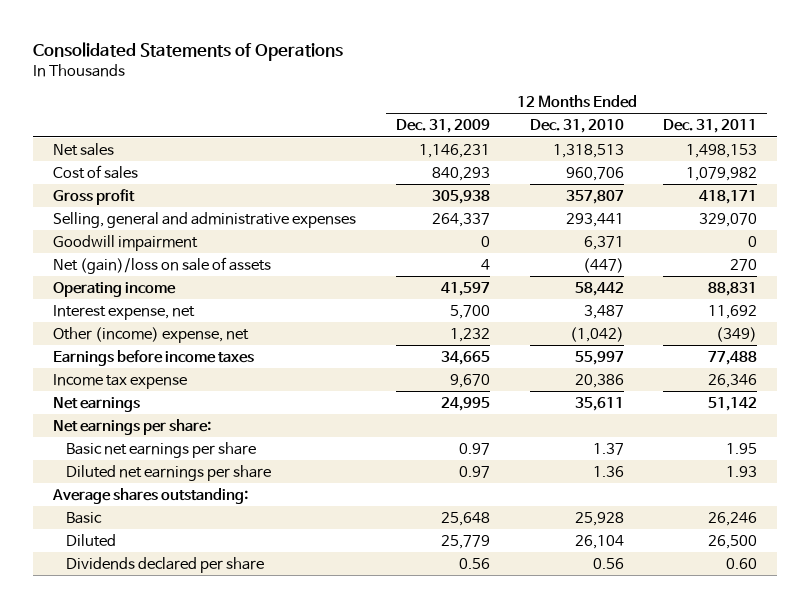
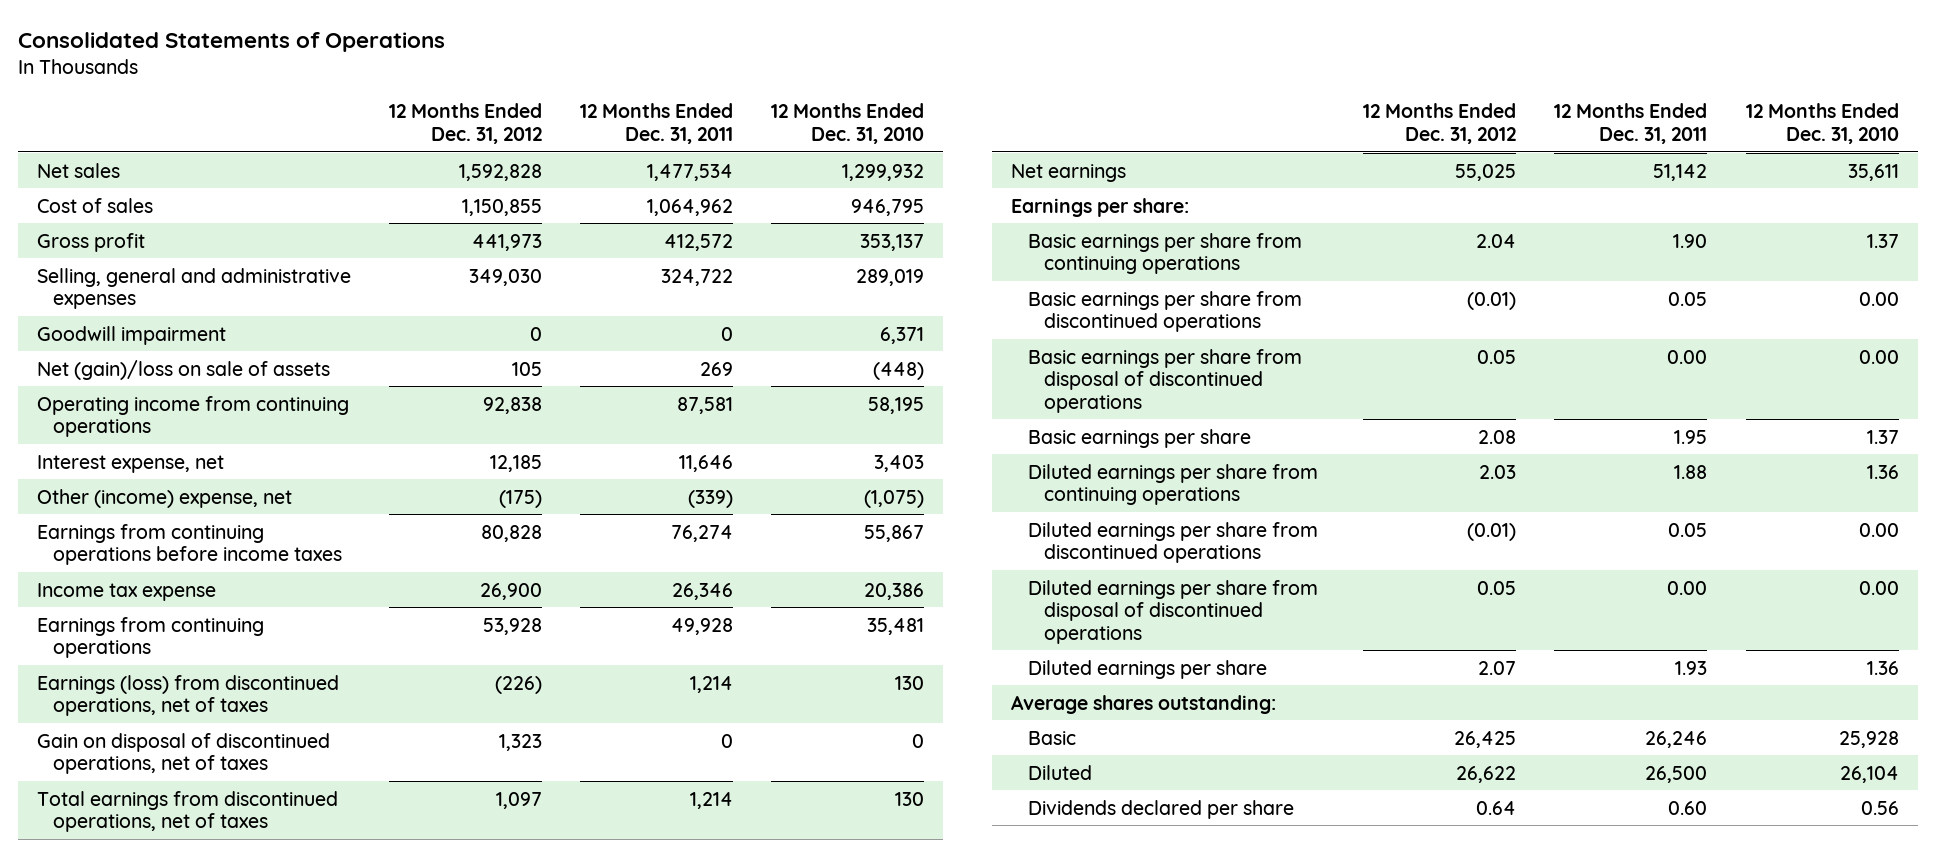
[395,119,490,134] Dec. 31, 2009 -> none
none -> [388,103,542,144] 12 Months Ended Dec. 31, 2012
[552,143,624,158] 1,318,513 -> [842,163,925,181] 1,299,932
[686,143,758,158] 1,498,153 -> [646,163,733,181] 1,477,534
[565,166,624,181] 960,706 -> [851,198,925,216] 946,795
[686,166,758,181] 1,079,982 -> [646,198,733,216] 1,064,962
[565,189,624,204] 357,807 -> [860,233,925,251] 353,137
[699,189,758,204] 418,171 -> [663,233,733,251] 412,572
[565,212,624,227] 293,441 -> [856,268,925,286] 289,019
[699,212,758,227] 329,070 -> [660,268,733,286] 324,722
[582,257,624,273] (447) -> [873,361,925,380] (448)
[730,258,758,271] 270 -> [699,361,733,376] 269
[53,281,177,297] Operating income -> [36,395,349,438] Operating income from continuing operations
[574,281,624,296] 58,442 -> [868,396,925,414] 58,195
[708,281,758,296] 88,831 -> [676,396,733,414] 87,581
[583,304,624,319] 3,487 -> [874,454,925,472] 3,403
[708,304,758,319] 11,692 -> [678,454,733,472] 11,646
[569,326,624,342] (1,042) -> [864,489,925,508] (1,075)
[716,326,758,342] (349) -> [687,489,733,508] (339)
[53,349,255,366] Earnings before income taxes -> [36,523,343,566] Earnings from continuing operations before income taxes
[574,350,624,365] 55,997 -> [864,524,925,542] 55,867
[708,350,758,365] 77,488 -> [670,524,733,542] 76,274
none -> [36,616,264,659] Earnings from continuing operations
none -> [36,674,339,717] Earnings (loss) from discontinued operations, net of taxes
none -> [36,732,330,775] Gain on disposal of discontinued operations, net of taxes
none -> [36,790,338,833] Total earnings from discontinued operations, net of taxes
[53,418,212,435] Net earnings per share: -> [1011,197,1190,217] Earnings per share:
none -> [1027,232,1302,275] Basic earnings per share from continuing operations
none -> [1027,290,1302,333] Basic earnings per share from discontinued operations
none -> [1027,348,1302,413] Basic earnings per share from disposal of discontinued operations
[65,441,256,458] Basic net earnings per share -> [1027,428,1251,448] Basic earnings per share
none -> [1027,463,1318,506] Diluted earnings per share from continuing operations
none -> [1027,521,1318,564] Diluted earnings per share from discontinued operations
none -> [1027,579,1318,644] Diluted earnings per share from disposal of discontinued operations
[65,464,271,481] Diluted net earnings per share -> [1027,659,1267,679] Diluted earnings per share

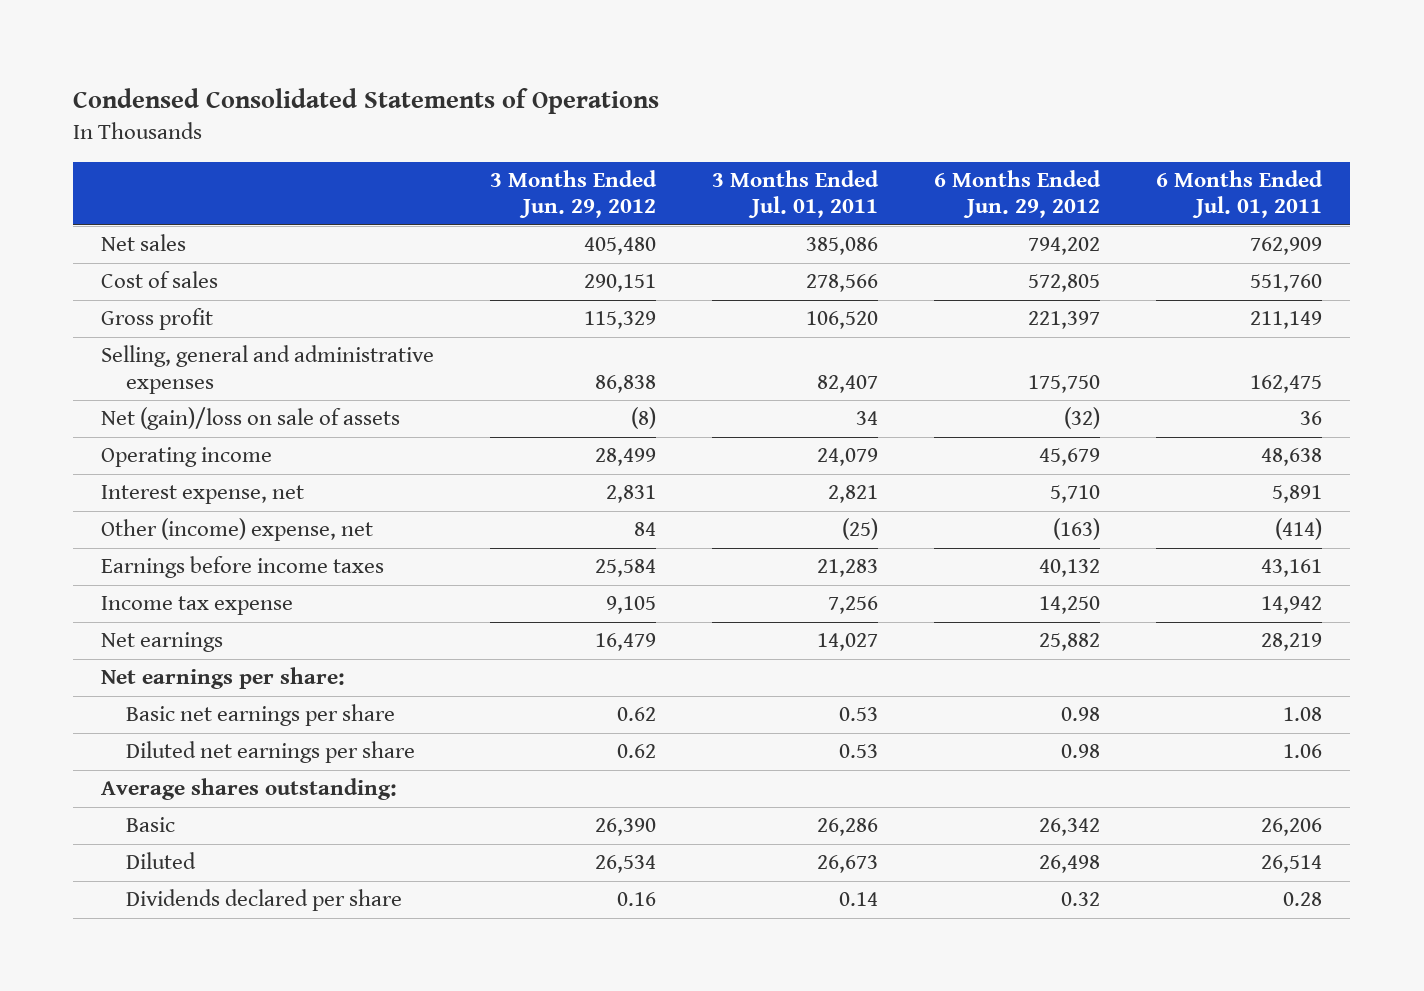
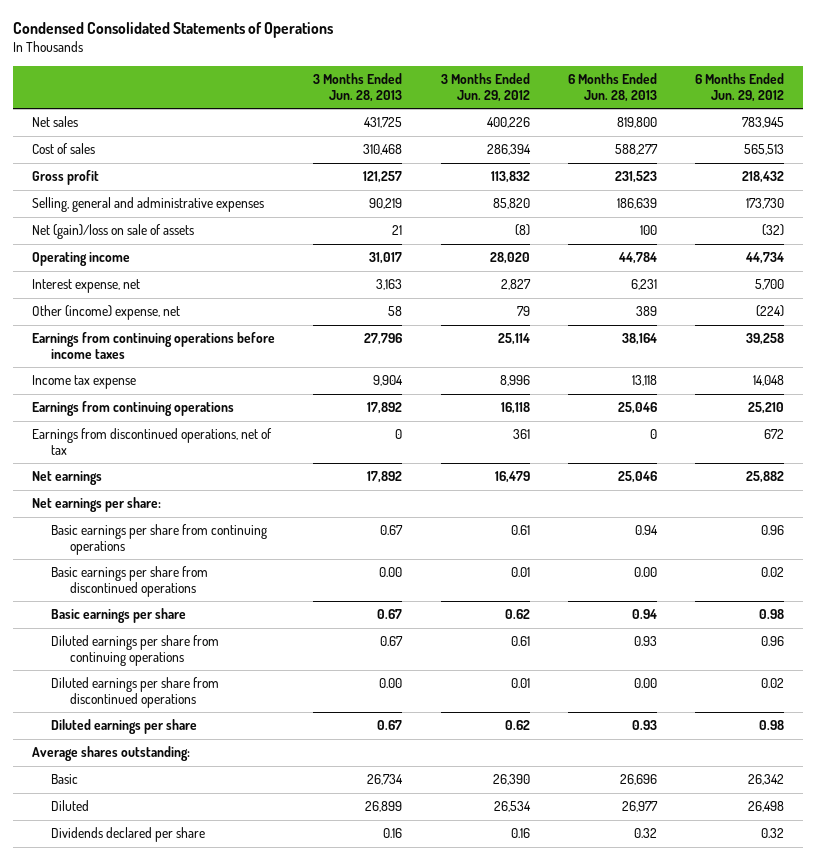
[712,170,880,219] 3 Months Ended Jul. 01, 2011 -> none
[1156,170,1324,219] 6 Months Ended Jul. 01, 2011 -> none
none -> [313,73,403,103] 3 Months Ended Jun. 28, 2013
none -> [567,73,657,103] 6 Months Ended Jun. 28, 2013
[584,237,657,256] 405,480 -> [486,117,530,129] 400,226
[1028,237,1101,256] 794,202 -> [742,117,785,129] 783,945
[584,274,657,293] 290,151 -> [486,144,531,156] 286,394
[1028,274,1101,293] 572,805 -> [744,144,785,156] 565,513
[584,311,657,330] 115,329 -> [490,171,530,184] 113,832
[1028,311,1101,330] 221,397 -> [742,171,785,184] 218,432
[595,374,657,393] 86,838 -> [492,198,530,210] 85,820
[1028,374,1101,393] 175,750 -> [746,198,785,210] 173,730
[595,448,657,467] 28,499 -> [489,252,530,265] 28,020
[1039,448,1101,467] 45,679 -> [745,252,785,265] 44,734
[606,485,657,504] 2,831 -> [500,279,531,291] 2,827
[1050,485,1101,504] 5,710 -> [755,279,785,291] 5,700
[634,522,657,537] 84 -> [516,306,530,317] 79
[1053,518,1101,541] (163) -> [756,305,785,318] (224)
[101,556,385,579] Earnings before income taxes -> [32,332,276,360] Earnings from continuing operations before income taxes
[595,559,657,578] 25,584 -> [497,333,530,346] 25,114
[1039,559,1101,578] 40,132 -> [746,333,785,346] 39,258
[606,596,657,615] 9,105 -> [499,375,530,387] 8,996
[1039,596,1101,615] 14,250 -> [753,375,785,387] 14,048
none -> [32,401,235,417] Earnings from continuing operations
none -> [32,428,273,456] Earnings from discontinued operations, net of tax
none -> [50,524,267,556] Basic earnings per share from continuing operations
none -> [50,566,208,598] Basic earnings per share from discontinued operations
[126,704,396,727] Basic net earnings per share -> [50,608,186,624] Basic earnings per share
none -> [50,635,219,667] Diluted earnings per share from continuing operations
none -> [50,677,219,709] Diluted earnings per share from discontinued operations
[126,741,416,764] Diluted net earnings per share -> [50,719,197,735] Diluted earnings per share

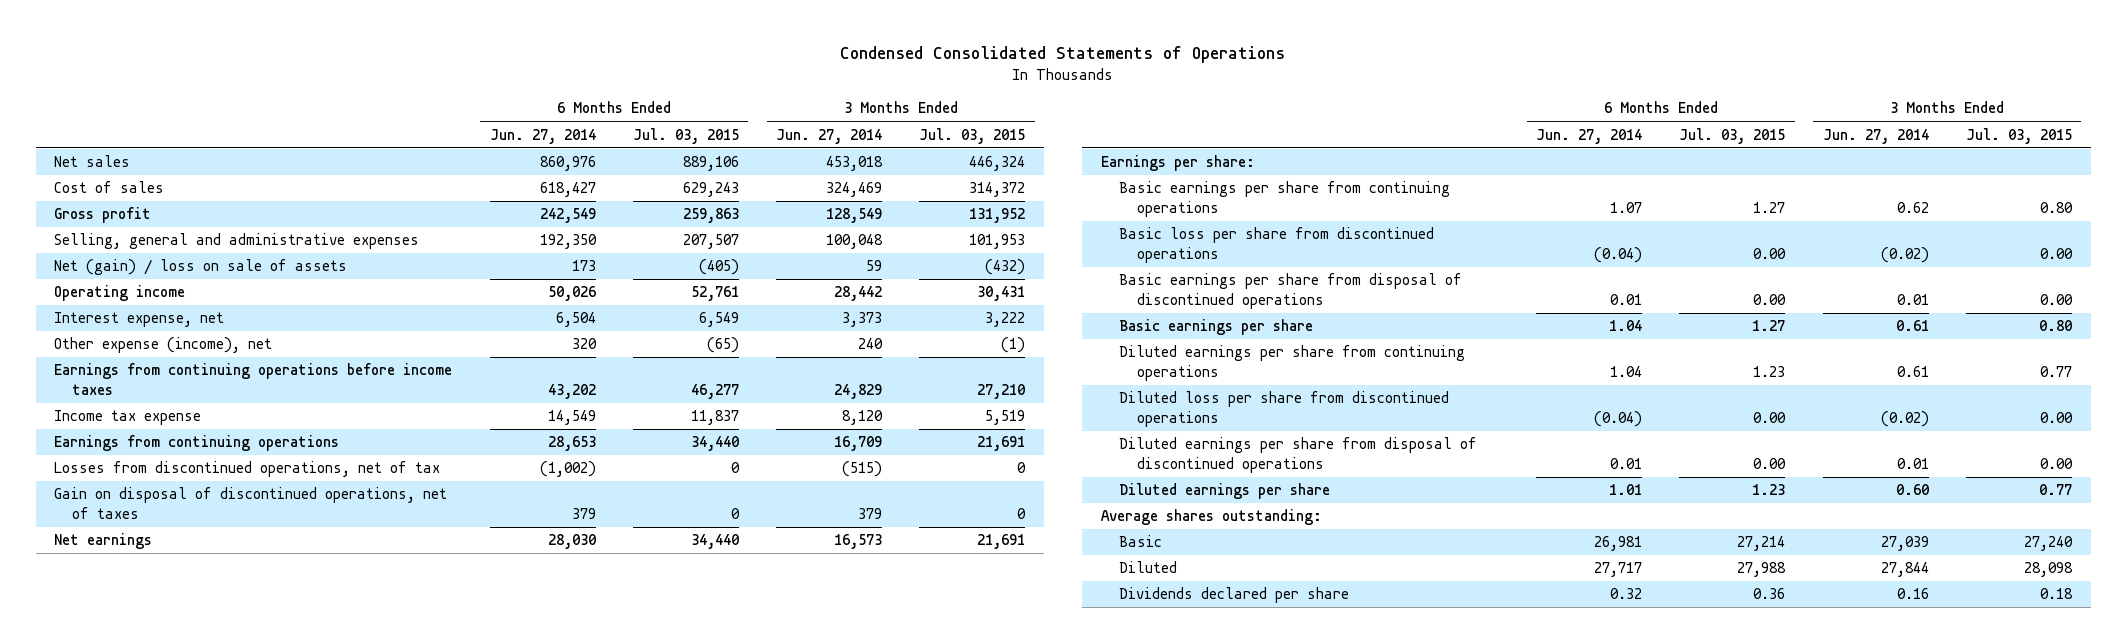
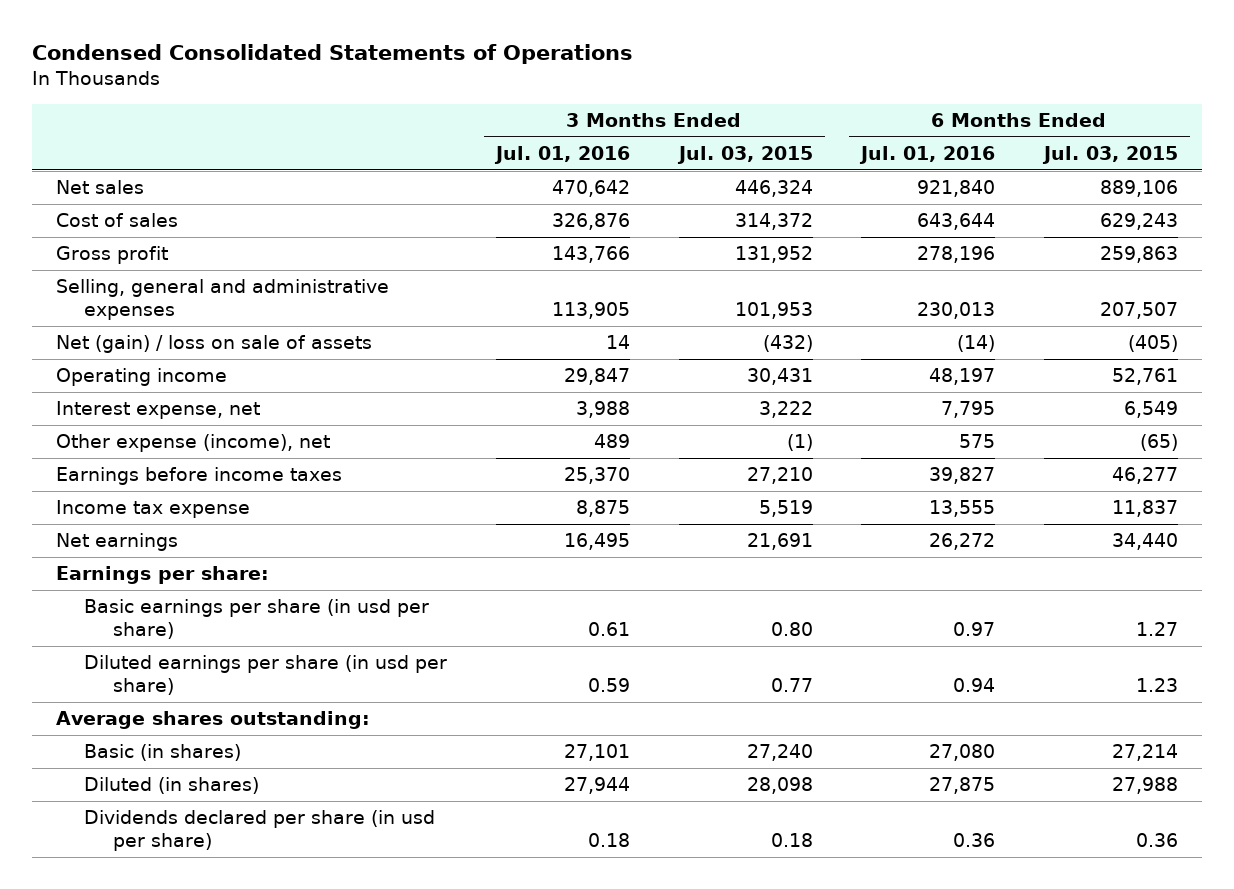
[489,128,596,144] Jun. 27, 2014 -> none
[776,128,883,144] Jun. 27, 2014 -> none
none -> [493,145,630,164] Jul. 01, 2016
none -> [859,145,996,164] Jul. 01, 2016
[54,363,453,395] Earnings from continuing operations before income taxes -> [56,467,343,486] Earnings before income taxes
[54,435,340,452] Earnings from continuing operations -> none
[54,461,441,478] Losses from discontinued operations, net of tax -> none
[54,487,448,519] Gain on disposal of discontinued operations, net of taxes -> none
[1118,181,1450,217] Basic earnings per share from continuing operations -> none
[1118,227,1434,263] Basic loss per share from discontinued operations -> none
[1118,273,1462,309] Basic earnings per share from disposal of discontinued operations -> none
[1118,345,1465,381] Diluted earnings per share from continuing operations -> none
[1118,391,1449,427] Diluted loss per share from discontinued operations -> none
[1118,437,1477,473] Diluted earnings per share from disposal of discontinued operations -> none
[1118,319,1313,336] Basic earnings per share -> [84,599,430,640] Basic earnings per share (in usd per share)
[1118,483,1330,500] Diluted earnings per share -> [84,655,448,696] Diluted earnings per share (in usd per share)
[1118,535,1162,548] Basic -> [84,744,242,762] Basic (in shares)
[1118,561,1177,574] Diluted -> [84,777,260,795] Diluted (in shares)
[1118,587,1349,604] Dividends declared per share -> [84,810,436,852] Dividends declared per share (in usd per share)

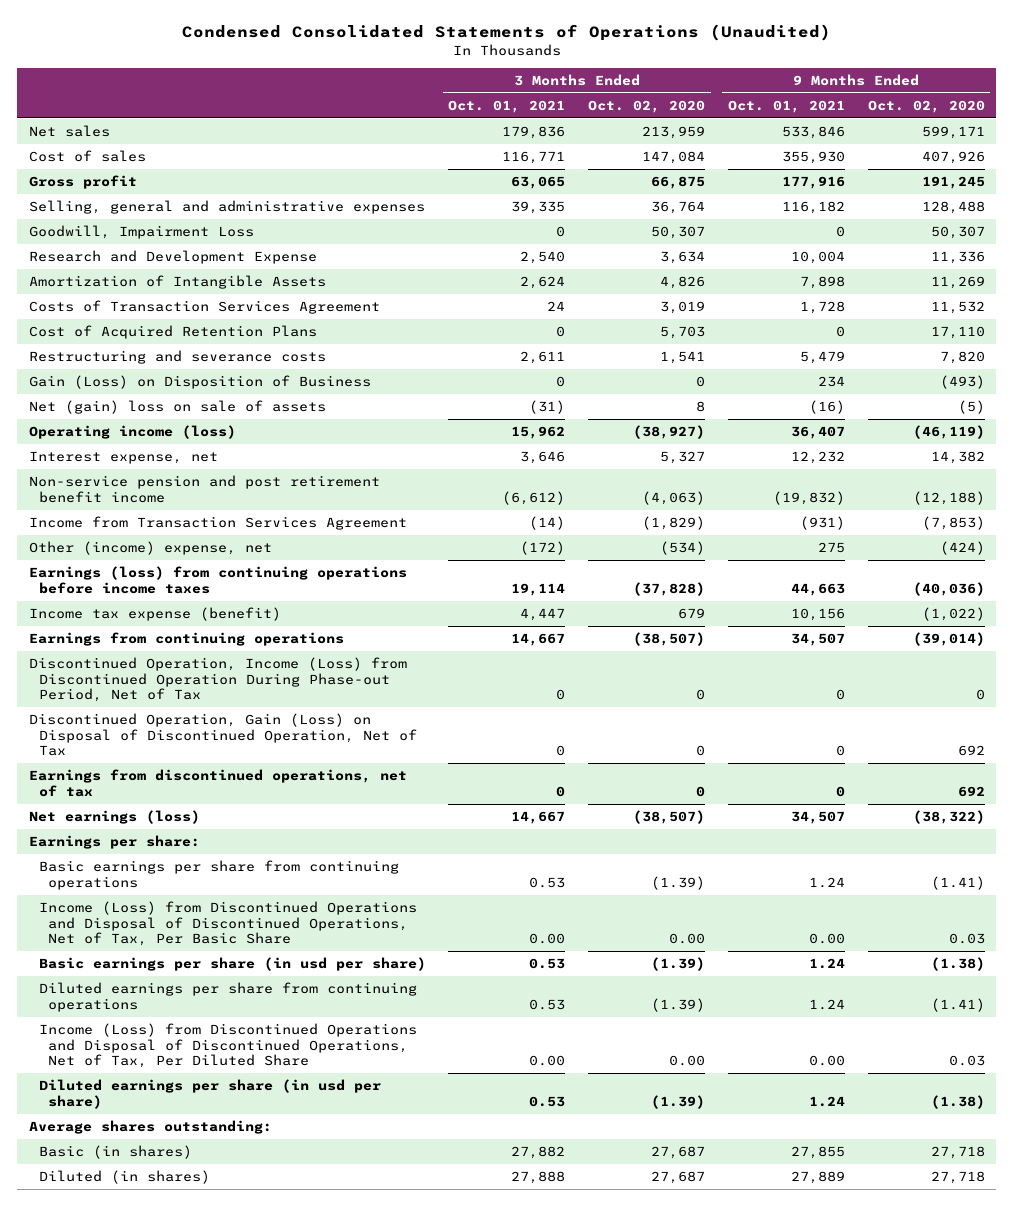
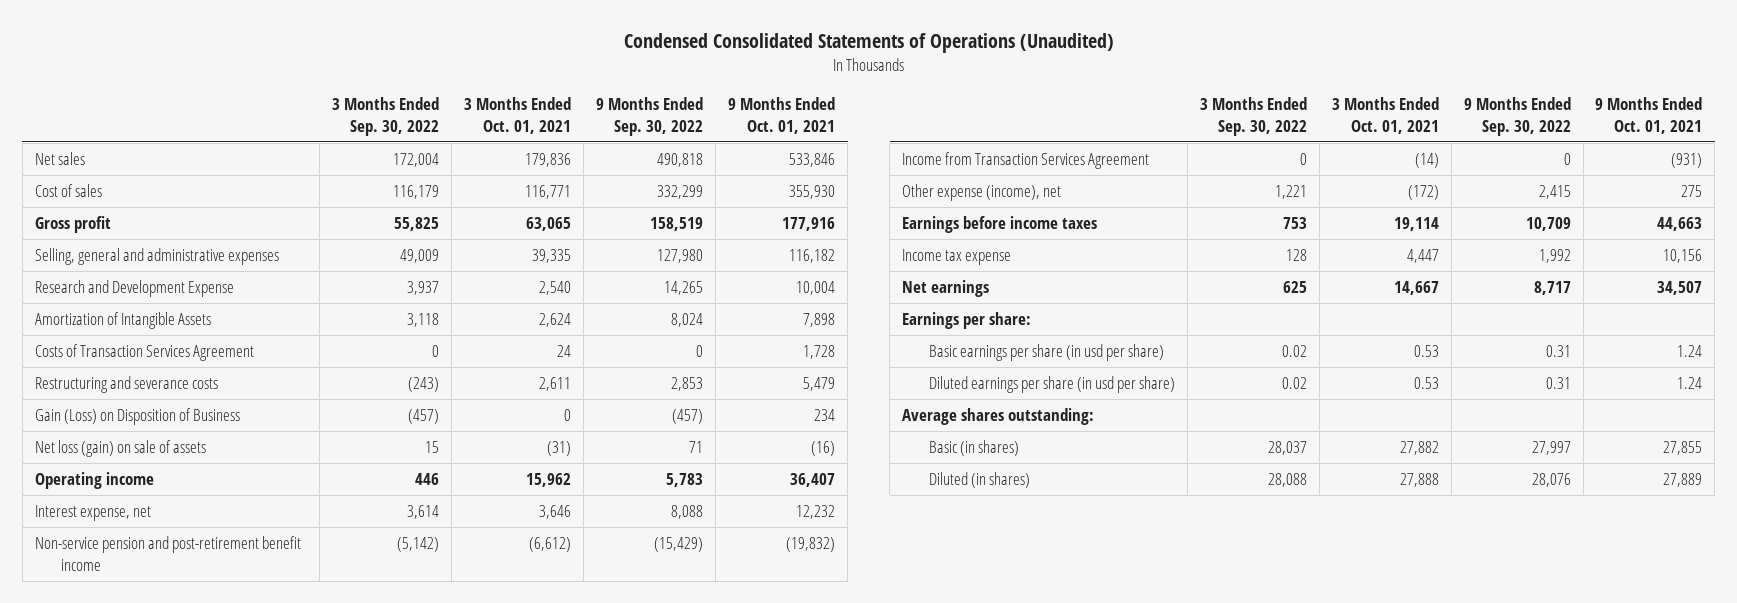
[588,99,706,113] Oct. 02, 2020 -> none
[867,99,985,113] Oct. 02, 2020 -> none
none -> [332,96,440,136] 3 Months Ended Sep. 30, 2022
none -> [596,96,704,136] 9 Months Ended Sep. 30, 2022
[28,224,254,239] Goodwill, Impairment Loss -> none
[28,324,317,339] Cost of Acquired Retention Plans -> none
[28,399,326,414] Net (gain) loss on sale of assets -> [34,439,206,457] Net loss (gain) on sale of assets
[28,424,236,439] Operating income (loss) -> [34,471,154,489] Operating income
[28,474,380,503] Non-service pension and post retirement benefit income -> [34,535,301,571] Non-service pension and post-retirement benefit income
[28,631,344,646] Earnings from continuing operations -> none
[28,656,407,703] Discontinued Operation, Income (Loss) from Discontinued Operation During Phase-out Period, Net of Tax -> none
[28,712,417,757] Discontinued Operation, Gain (Loss) on Disposal of Discontinued Operation, Net of Tax -> none
[28,768,407,797] Earnings from discontinued operations, net of tax -> none
[28,540,272,555] Other (income) expense, net -> [902,183,1062,201] Other expense (income), net
[28,565,407,594] Earnings (loss) from continuing operations before income taxes -> [902,215,1098,233] Earnings before income taxes
[28,606,281,621] Income tax expense (benefit) -> [902,248,1012,265] Income tax expense
[28,809,200,824] Net earnings (loss) -> [902,279,990,297] Net earnings
[38,859,399,890] Basic earnings per share from continuing operations -> none
[38,900,417,947] Income (Loss) from Discontinued Operations and Disposal of Discontinued Operations, Net of Tax, Per Basic Share -> none
[38,981,417,1012] Diluted earnings per share from continuing operations -> none
[38,1022,417,1069] Income (Loss) from Discontinued Operations and Disposal of Discontinued Operations, Net of Tax, Per Diluted Share -> none

